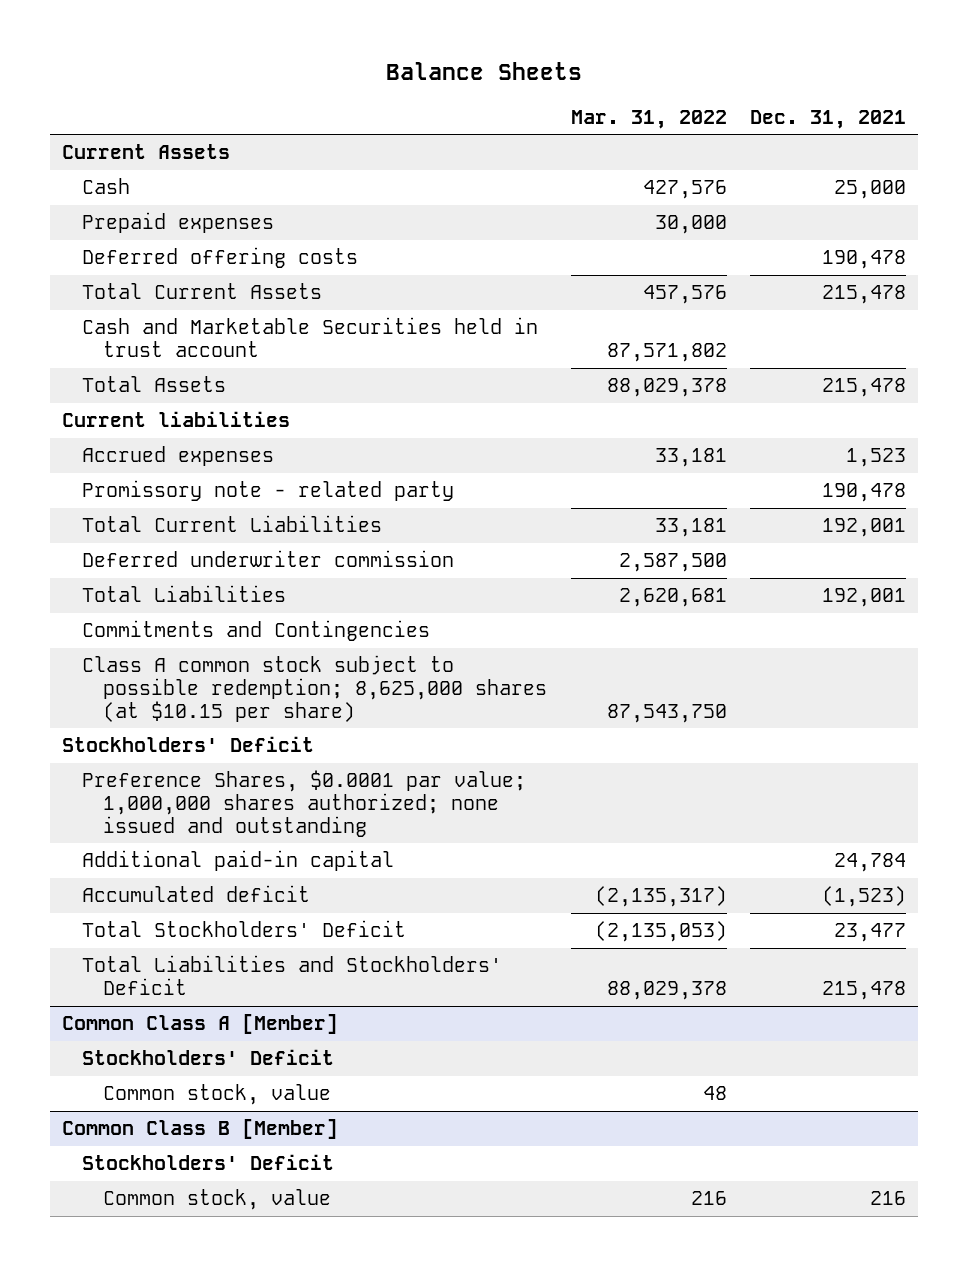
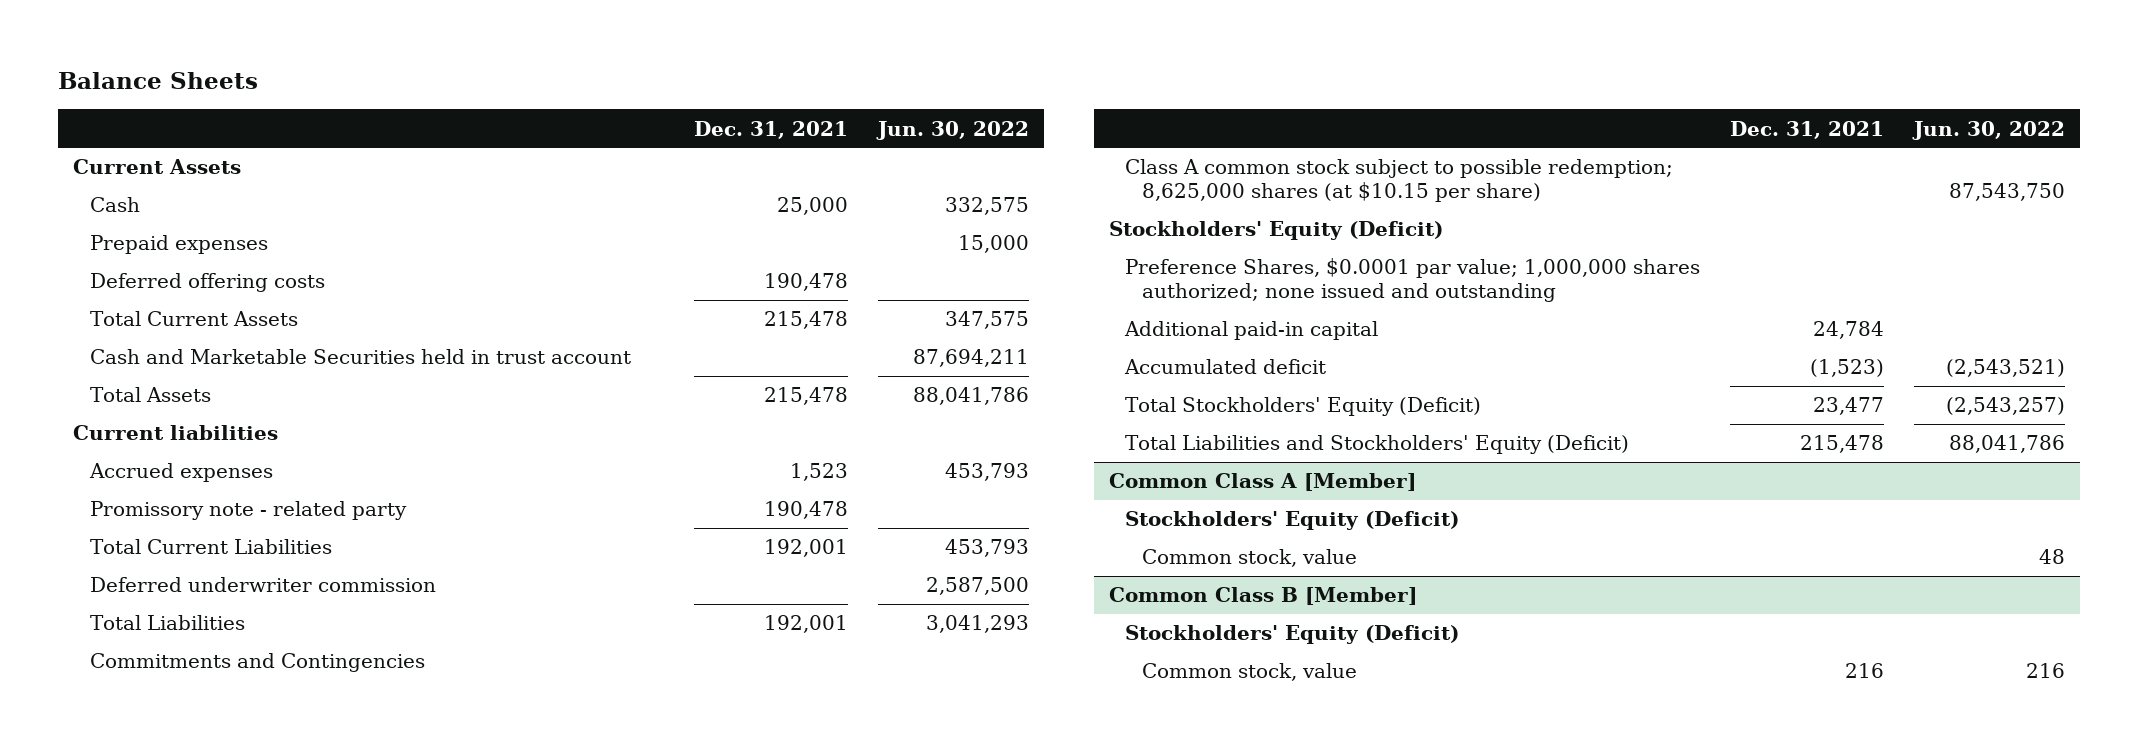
[570,109,727,129] Mar. 31, 2022 -> none
none -> [876,120,1030,140] Jun. 30, 2022
[61,736,314,753] Stockholders' Deficit -> [1109,221,1444,241] Stockholders' Equity (Deficit)
[82,920,407,938] Total Stockholders' Deficit -> [1125,397,1482,417] Total Stockholders' Equity (Deficit)
[82,955,503,995] Total Liabilities and Stockholders' Deficit -> [1125,435,1630,455] Total Liabilities and Stockholders' Equity (Deficit)
[82,1049,335,1066] Stockholders' Deficit -> [1125,511,1460,531] Stockholders' Equity (Deficit)
[82,1154,335,1171] Stockholders' Deficit -> [1125,625,1460,645] Stockholders' Equity (Deficit)

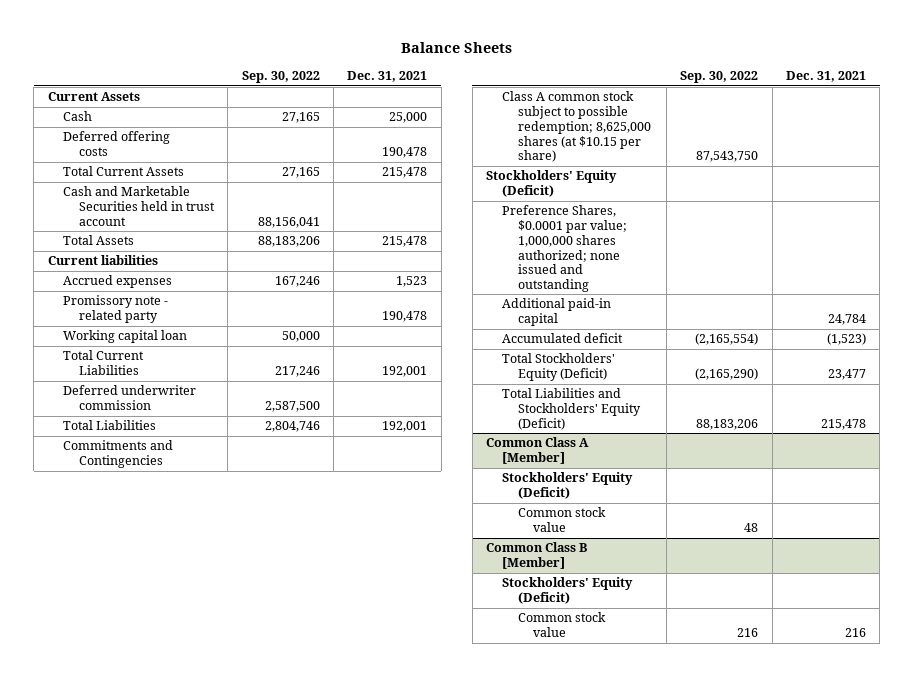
[876,120,1030,140] Jun. 30, 2022 -> none
none -> [241,71,320,84] Sep. 30, 2022
[89,235,268,255] Prepaid expenses -> none
none -> [63,330,188,344] Working capital loan
[1141,549,1357,568] Common stock, value -> [517,507,606,533] Common stock value
[1141,663,1357,682] Common stock, value -> [517,612,606,638] Common stock value

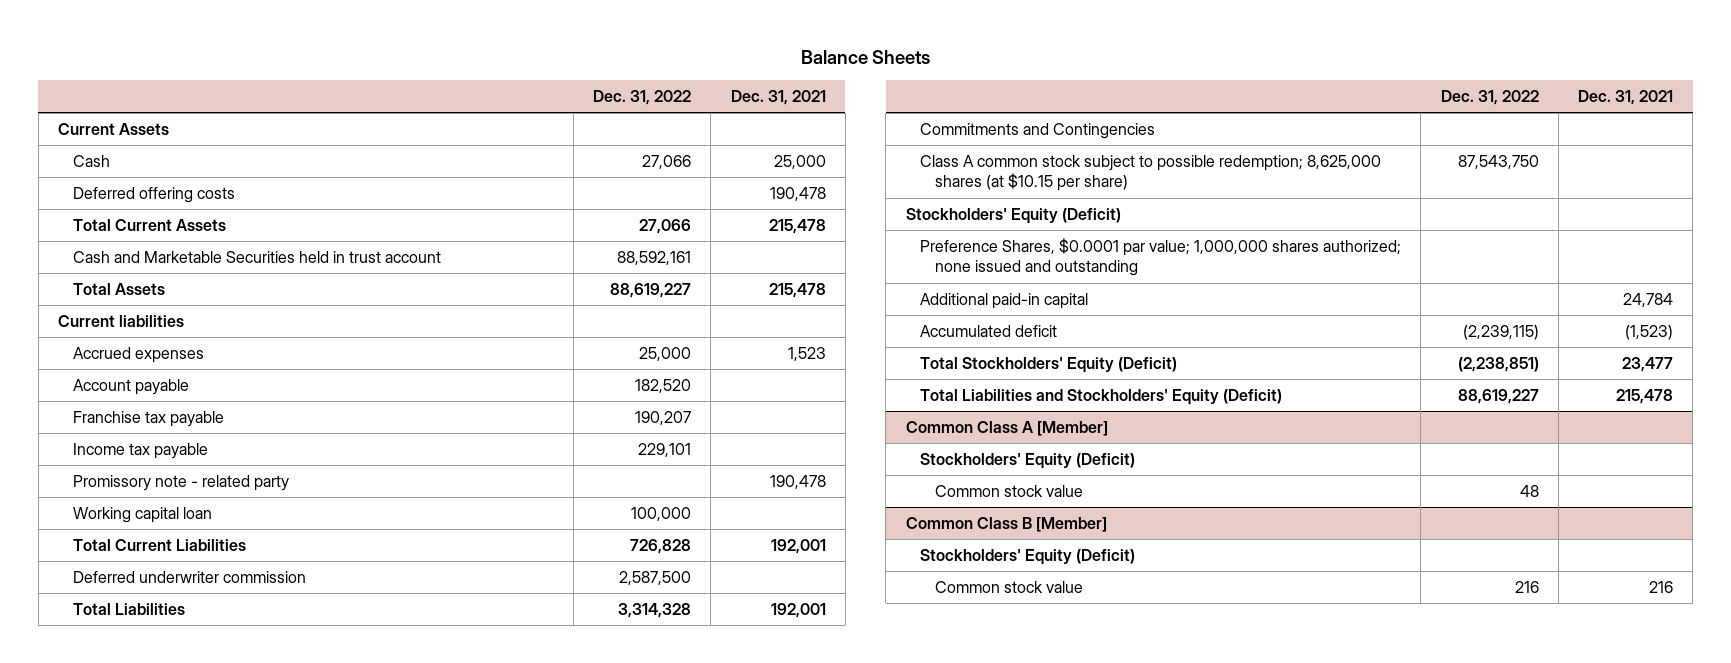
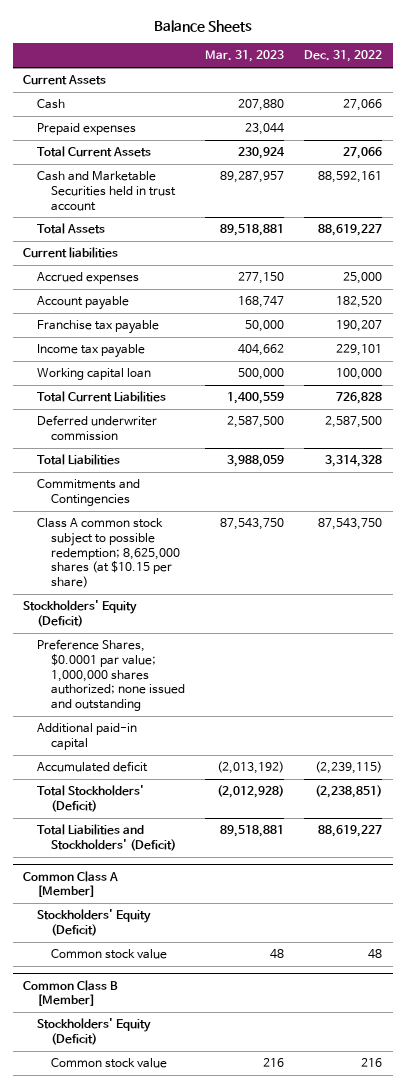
[730,89,826,105] Dec. 31, 2021 -> none
none -> [205,50,285,63] Mar. 31, 2023
[72,187,235,204] Deferred offering costs -> none
none -> [36,123,136,136] Prepaid expenses
[72,475,289,492] Promissory note - related party -> none
[920,357,1178,374] Total Stockholders' Equity (Deficit) -> [36,785,144,812] Total Stockholders' (Deficit)
[920,389,1283,406] Total Liabilities and Stockholders' Equity (Deficit) -> [36,824,176,851] Total Liabilities and Stockholders' (Deficit)

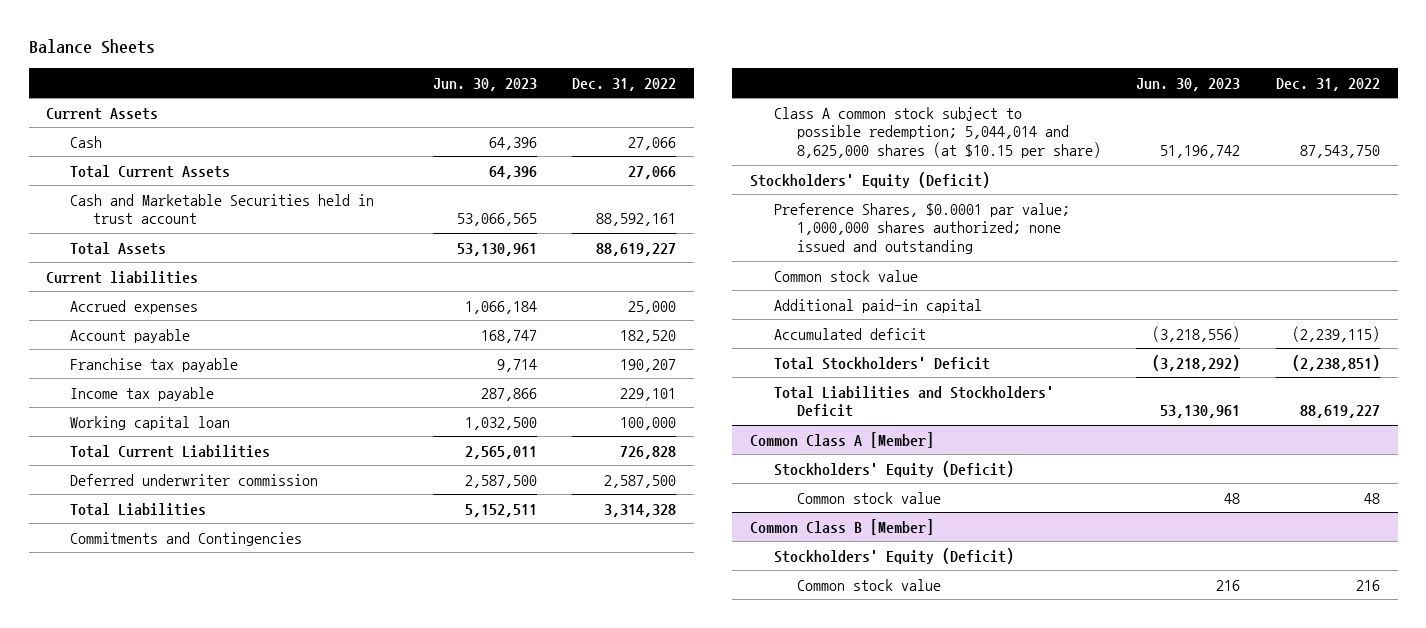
[205,50,285,63] Mar. 31, 2023 -> none
none -> [432,77,537,91] Jun. 30, 2023
[36,123,136,136] Prepaid expenses -> none
[36,518,180,588] Class A common stock subject to possible redemption; 8,625,000 shares (at $10.15 per share) -> [773,106,1101,158] Class A common stock subject to possible redemption; 5,044,014 and 8,625,000 shares (at $10.15 per share)
none -> [773,269,918,282] Common stock value
[36,785,144,812] Total Stockholders' (Deficit) -> [773,356,990,370] Total Stockholders' Deficit
[36,824,176,851] Total Liabilities and Stockholders' (Deficit) -> [773,385,1054,418] Total Liabilities and Stockholders' Deficit

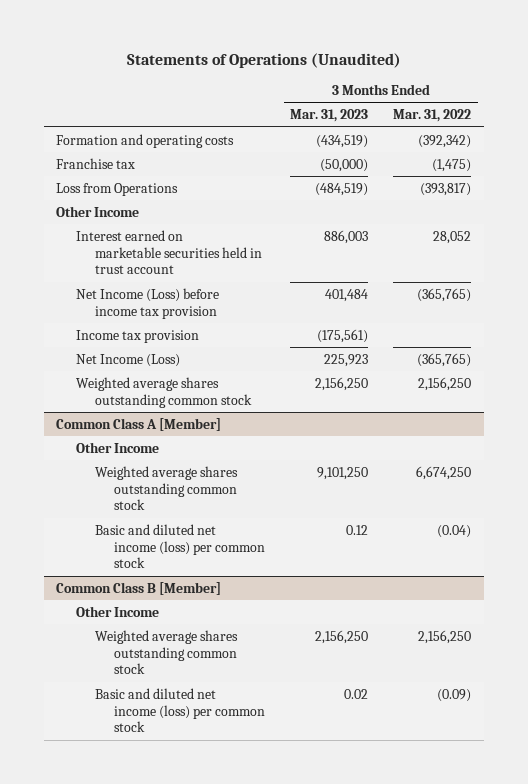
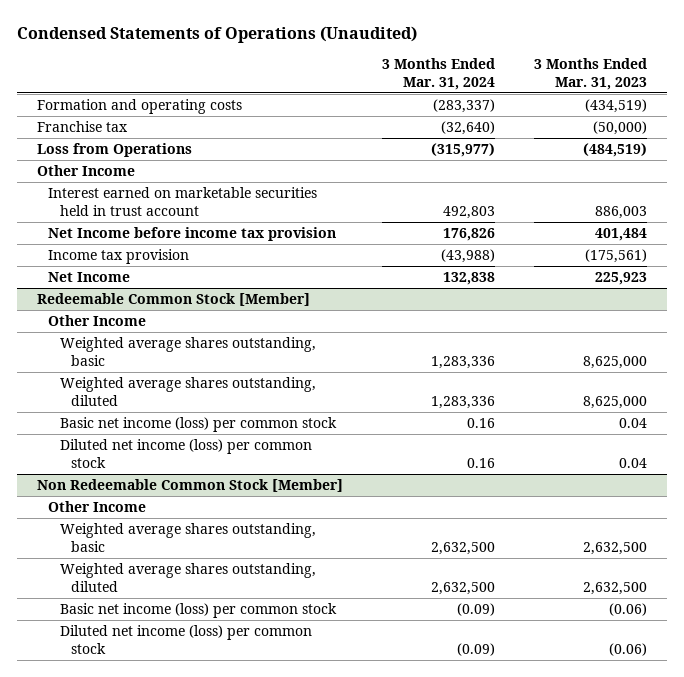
[126,52,401,68] Statements of Operations (Unaudited) -> [17,26,418,44] Condensed Statements of Operations (Unaudited)
[393,109,472,123] Mar. 31, 2022 -> none
none -> [382,58,496,90] 3 Months Ended Mar. 31, 2024
[75,287,219,319] Net Income (Loss) before income tax provision -> [48,227,337,242] Net Income before income tax provision
[75,376,253,408] Weighted average shares outstanding common stock -> none
[56,417,222,431] Common Class A [Member] -> none
[75,353,180,367] Net Income (Loss) -> [48,272,131,283] Net Income
none -> [36,293,310,307] Redeemable Common Stock [Member]
[56,581,222,595] Common Class B [Member] -> none
[95,465,239,511] Weighted average shares outstanding common stock -> [59,337,316,366] Weighted average shares outstanding, basic
[317,466,369,480] 9,101,250 -> [583,355,648,369] 8,625,000
none -> [59,377,316,406] Weighted average shares outstanding, diluted
[95,523,266,569] Basic and diluted net income (loss) per common stock -> [59,417,337,433] Basic net income (loss) per common stock
[346,524,369,535] 0.12 -> [619,418,648,429] 0.04
none -> [59,439,312,468] Diluted net income (loss) per common stock
none -> [36,479,343,493] Non Redeemable Common Stock [Member]
[95,629,239,675] Weighted average shares outstanding common stock -> [59,523,316,552] Weighted average shares outstanding, basic
[315,629,369,644] 2,156,250 -> [583,541,648,555] 2,632,500
none -> [59,563,316,592] Weighted average shares outstanding, diluted
[95,687,266,733] Basic and diluted net income (loss) per common stock -> [59,603,337,619] Basic net income (loss) per common stock
[344,688,369,699] 0.02 -> [609,603,648,617] (0.06)
none -> [59,625,312,654] Diluted net income (loss) per common stock

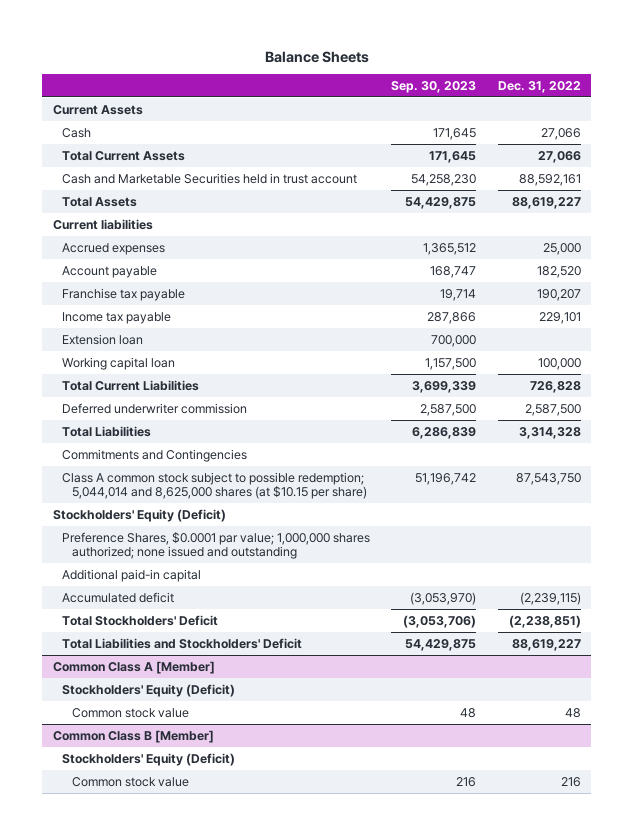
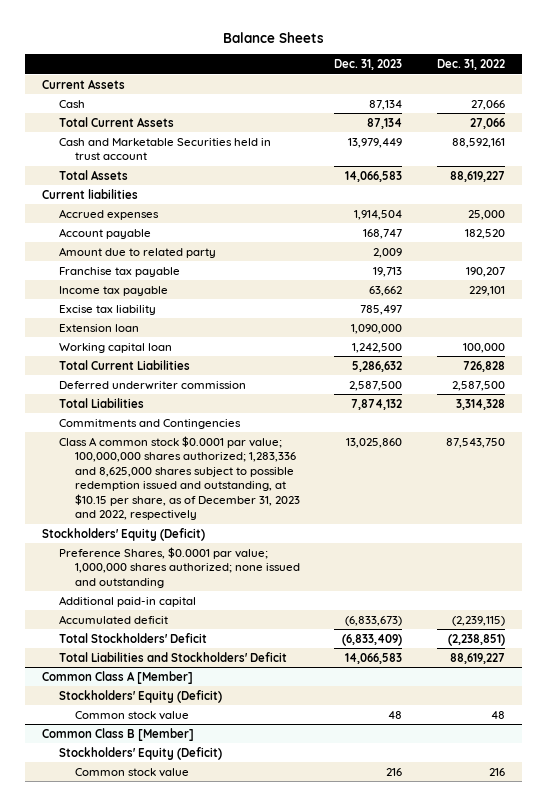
[391,80,477,93] Sep. 30, 2023 -> none
none -> [334,59,403,71] Dec. 31, 2023
none -> [58,246,216,258] Amount due to related party
none -> [58,304,156,315] Excise tax liability
[62,471,368,500] Class A common stock subject to possible redemption; 5,044,014 and 8,625,000 shares (at $10.15 per share) -> [58,435,301,521] Class A common stock $0.0001 par value; 100,000,000 shares authorized; 1,283,336 and 8,625,000 shares subject to possible redemption issued and outstanding, at $10.15 per share, as of December 31, 2023 and 2022, respectively

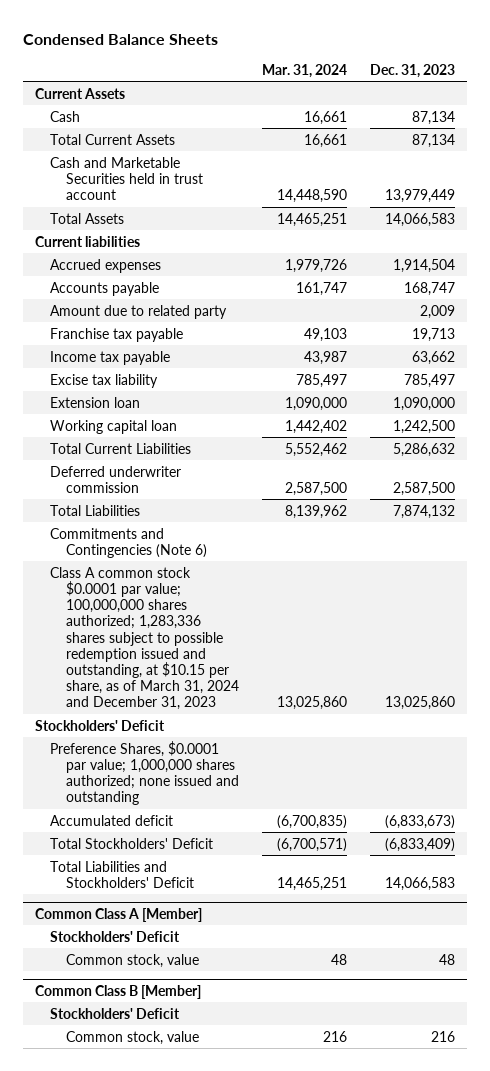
[222,31,324,43] Balance Sheets -> [23,33,219,45] Condensed Balance Sheets
[436,59,505,71] Dec. 31, 2022 -> none
none -> [262,63,348,78] Mar. 31, 2024
[58,227,151,239] Account payable -> [50,281,160,296] Accounts payable
[58,418,241,429] Commitments and Contingencies -> [50,527,208,558] Commitments and Contingencies (Note 6)
[58,435,301,521] Class A common stock $0.0001 par value; 100,000,000 shares authorized; 1,283,336 and 8,625,000 shares subject to possible redemption issued and outstanding, at $10.15 per share, as of December 31, 2023 and 2022, respectively -> [50,566,240,711] Class A common stock $0.0001 par value; 100,000,000 shares authorized; 1,283,336 shares subject to possible redemption issued and outstanding, at $10.15 per share, as of March 31, 2024 and December 31, 2023
[42,527,206,541] Stockholders' Equity (Deficit) -> [34,719,165,731] Stockholders' Deficit
[58,595,196,607] Additional paid-in capital -> none
[58,689,222,703] Stockholders' Equity (Deficit) -> [50,930,181,942] Stockholders' Deficit
[75,710,190,720] Common stock value -> [66,953,200,968] Common stock, value
[58,746,222,760] Stockholders' Equity (Deficit) -> [50,1007,181,1019] Stockholders' Deficit
[75,767,190,777] Common stock value -> [66,1030,200,1045] Common stock, value

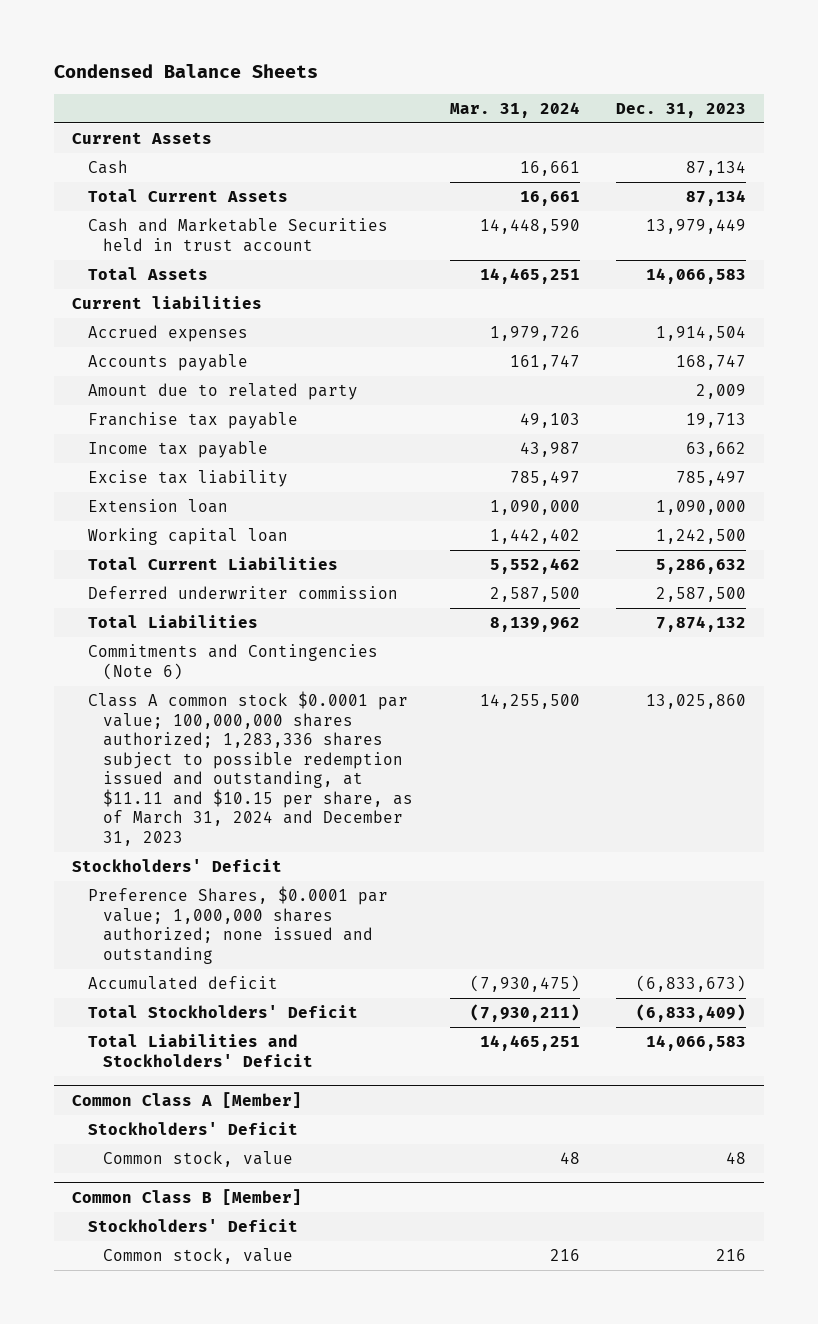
[50,566,240,711] Class A common stock $0.0001 par value; 100,000,000 shares authorized; 1,283,336 shares subject to possible redemption issued and outstanding, at $10.15 per share, as of March 31, 2024 and December 31, 2023 -> [87,691,414,846] Class A common stock $0.0001 par value; 100,000,000 shares authorized; 1,283,336 shares subject to possible redemption issued and outstanding, at $11.11 and $10.15 per share, as of March 31, 2024 and December 31, 2023
[277,696,348,711] 13,025,860 -> [479,694,580,710] 14,255,500
[277,814,348,829] (6,700,835) -> [469,975,580,993] (7,930,475)
[277,837,348,852] (6,700,571) -> [469,1004,580,1023] (7,930,211)

